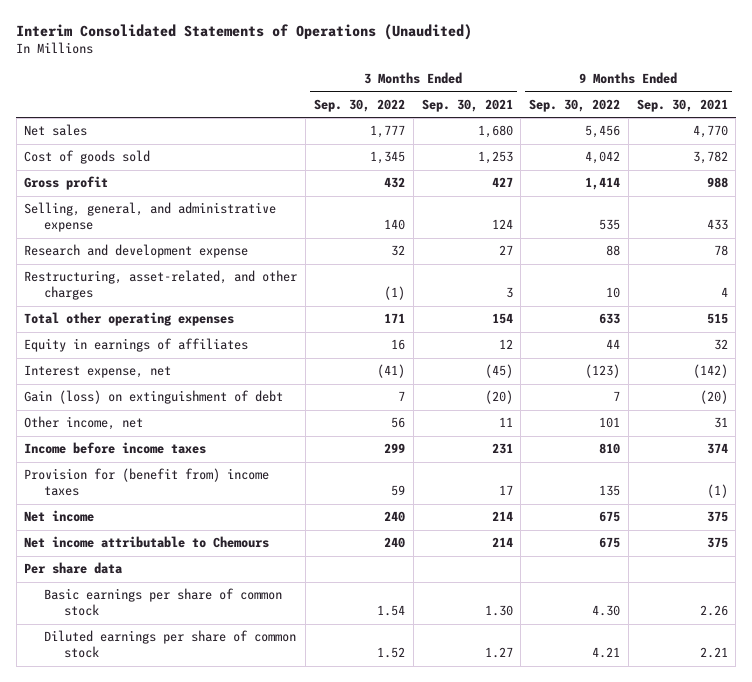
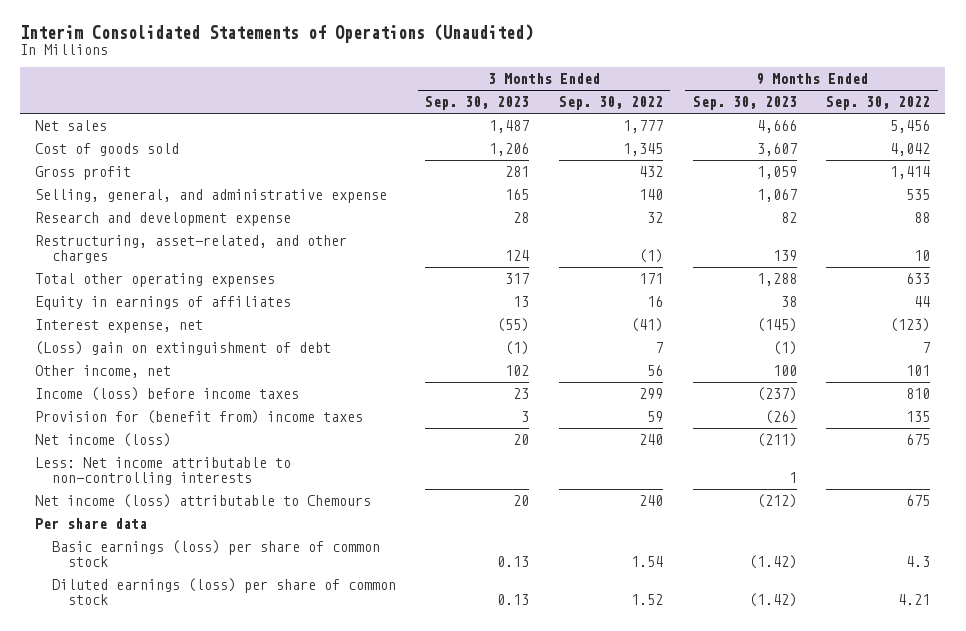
[421,99,513,113] Sep. 30, 2021 -> none
[636,99,728,113] Sep. 30, 2021 -> none
none -> [425,96,530,111] Sep. 30, 2023
none -> [692,96,797,111] Sep. 30, 2023
[24,390,284,405] Gain (loss) on extinguishment of debt -> [35,341,332,356] (Loss) gain on extinguishment of debt
[24,442,207,455] Income before income taxes -> [35,387,300,402] Income (loss) before income taxes
[24,510,95,523] Net income -> [35,433,172,448] Net income (loss)
none -> [35,457,292,485] Less: Net income attributable to non-controlling interests
[24,536,270,549] Net income attributable to Chemours -> [35,494,372,509] Net income (loss) attributable to Chemours
[44,588,283,617] Basic earnings per share of common stock -> [51,540,380,567] Basic earnings (loss) per share of common stock
[592,605,621,617] 4.30 -> [906,555,931,567] 4.3
[44,630,297,659] Diluted earnings per share of common stock -> [51,578,396,605] Diluted earnings (loss) per share of common stock

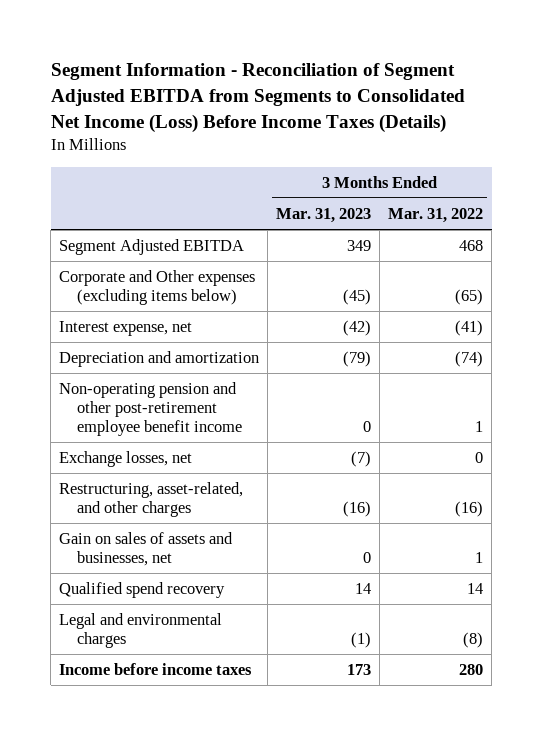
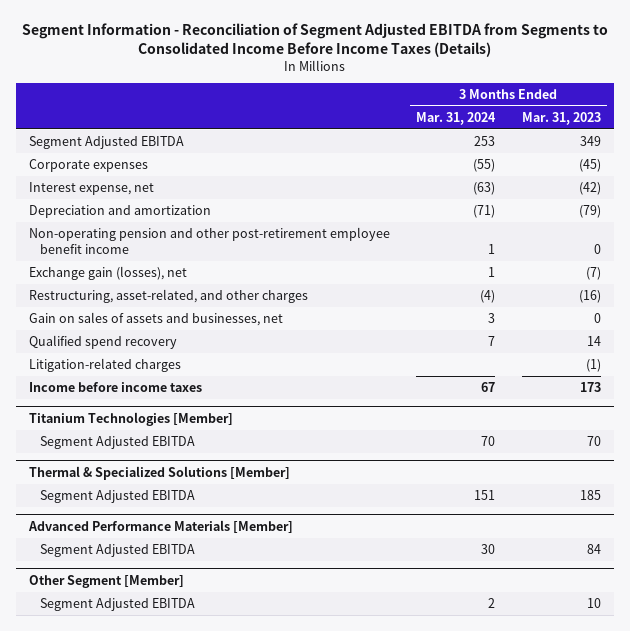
[50,63,465,133] Segment Information - Reconciliation of Segment Adjusted EBITDA from Segments to Consolidated Net Income (Loss) Before Income Taxes (Details) -> [21,22,608,58] Segment Information - Reconciliation of Segment Adjusted EBITDA from Segments to Consolidated Income Before Income Taxes (Details)
[388,207,484,223] Mar. 31, 2022 -> none
none -> [416,111,497,125] Mar. 31, 2024
[59,269,256,306] Corporate and Other expenses (excluding items below) -> none
none -> [28,158,148,172] Corporate expenses
[59,450,193,467] Exchange losses, net -> [28,265,187,280] Exchange gain (losses), net
[59,612,223,649] Legal and environmental charges -> none
none -> [28,357,181,372] Litigation-related charges
none -> [28,411,233,426] Titanium Technologies [Member]
none -> [40,435,196,449] Segment Adjusted EBITDA
none -> [28,465,290,480] Thermal & Specialized Solutions [Member]
none -> [40,489,196,503] Segment Adjusted EBITDA
none -> [27,519,293,533] Advanced Performance Materials [Member]
none -> [40,543,196,557] Segment Adjusted EBITDA
none -> [28,574,184,588] Other Segment [Member]
none -> [40,597,196,611] Segment Adjusted EBITDA

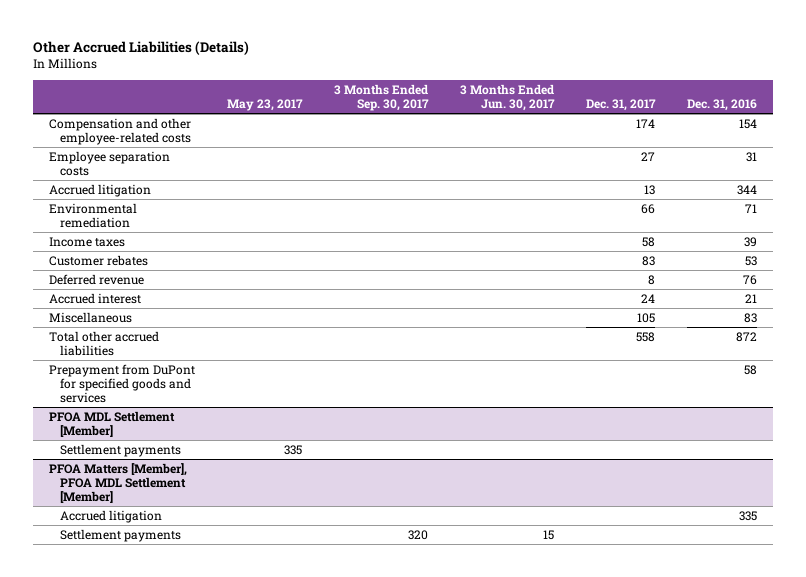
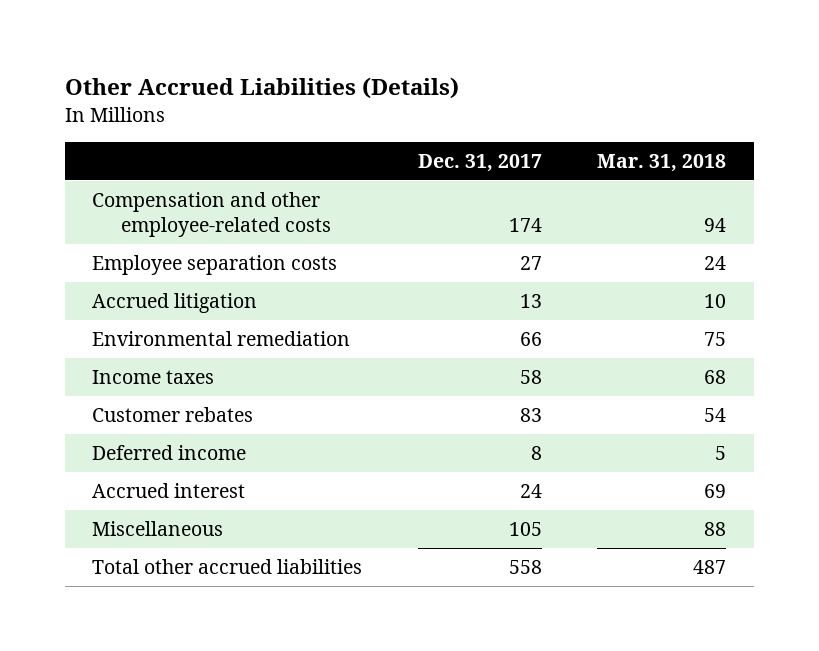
[227,98,304,111] May 23, 2017 -> none
[334,83,430,111] 3 Months Ended Sep. 30, 2017 -> none
[460,83,556,111] 3 Months Ended Jun. 30, 2017 -> none
[687,98,758,111] Dec. 31, 2016 -> none
none -> [597,153,727,172] Mar. 31, 2018
[49,273,145,285] Deferred revenue -> [92,445,247,461] Deferred income
[49,363,196,403] Prepayment from DuPont for specified goods and services -> none
[49,410,176,437] PFOA MDL Settlement [Member] -> none
[59,443,181,457] Settlement payments -> none
[49,462,188,503] PFOA Matters [Member], PFOA MDL Settlement [Member] -> none
[59,509,162,523] Accrued litigation -> none
[59,528,181,542] Settlement payments -> none

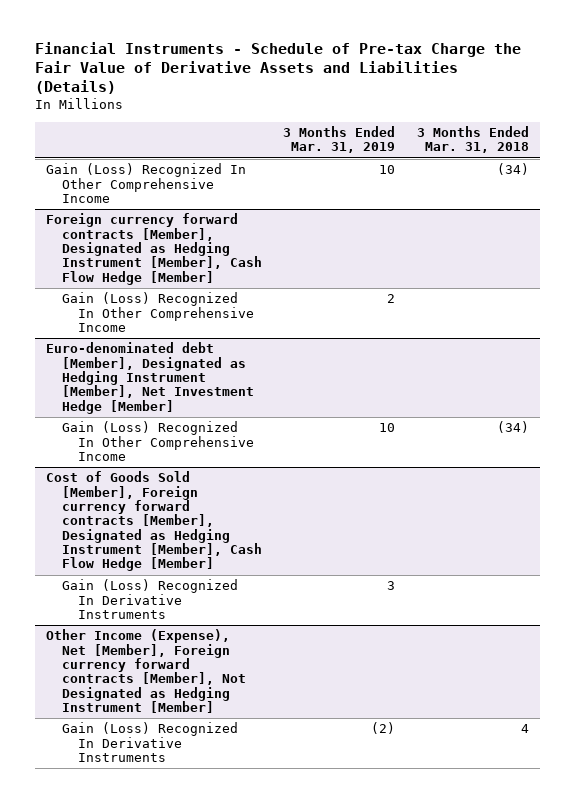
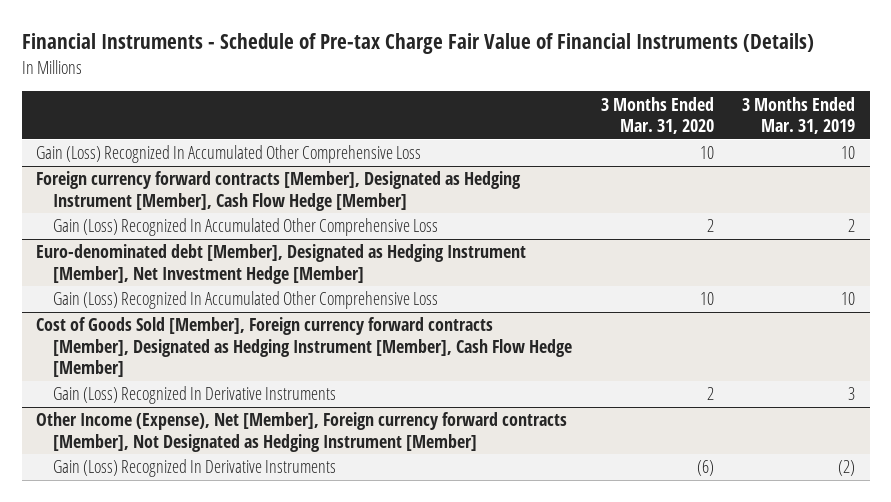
[34,41,521,95] Financial Instruments - Schedule of Pre-tax Charge the Fair Value of Derivative Assets and Liabilities (Details) -> [21,33,814,55] Financial Instruments - Schedule of Pre-tax Charge Fair Value of Financial Instruments (Details)
[417,125,530,154] 3 Months Ended Mar. 31, 2018 -> none
none -> [600,96,714,135] 3 Months Ended Mar. 31, 2020
[45,163,246,204] Gain (Loss) Recognized In Other Comprehensive Income -> [35,145,421,164] Gain (Loss) Recognized In Accumulated Other Comprehensive Loss
[61,292,254,333] Gain (Loss) Recognized In Other Comprehensive Income -> [53,218,439,237] Gain (Loss) Recognized In Accumulated Other Comprehensive Loss
[61,421,254,462] Gain (Loss) Recognized In Other Comprehensive Income -> [53,291,439,310] Gain (Loss) Recognized In Accumulated Other Comprehensive Loss

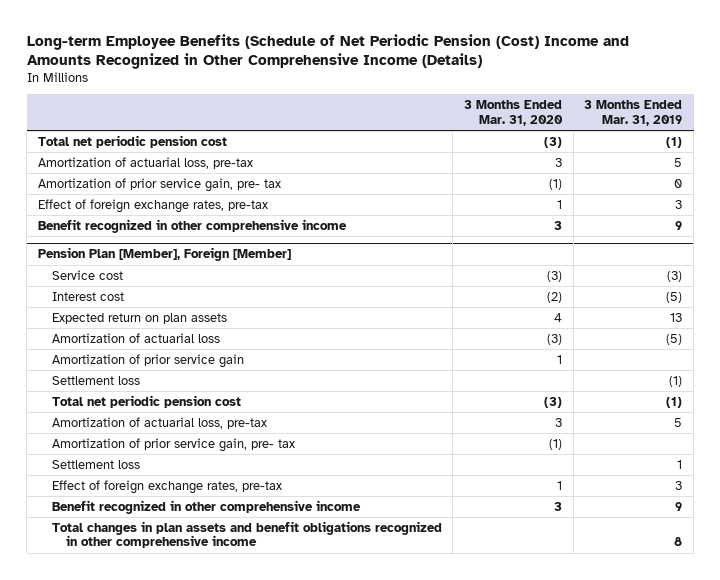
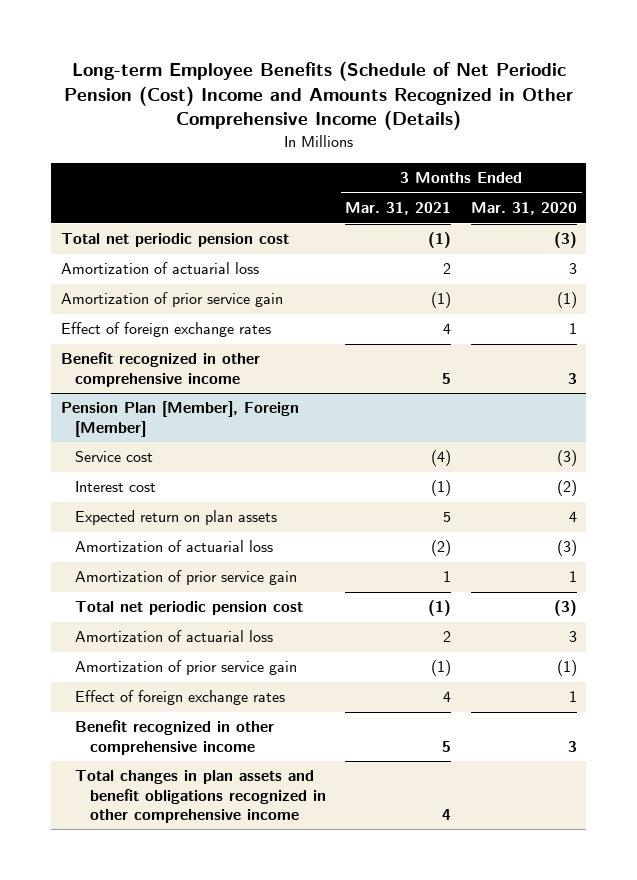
[584,100,683,126] 3 Months Ended Mar. 31, 2019 -> none
none -> [345,202,452,216] Mar. 31, 2021
[37,156,253,169] Amortization of actuarial loss, pre-tax -> [60,262,259,275] Amortization of actuarial loss
[37,177,281,192] Amortization of prior service gain, pre- tax -> [60,292,283,308] Amortization of prior service gain
[37,198,268,213] Effect of foreign exchange rates, pre-tax -> [60,322,271,338] Effect of foreign exchange rates
[51,375,140,385] Settlement loss -> none
[51,459,140,469] Settlement loss -> none
[51,416,267,429] Amortization of actuarial loss, pre-tax -> [75,630,274,643] Amortization of actuarial loss
[51,437,295,452] Amortization of prior service gain, pre- tax -> [75,660,298,676] Amortization of prior service gain
[51,479,282,494] Effect of foreign exchange rates, pre-tax -> [75,690,286,706] Effect of foreign exchange rates

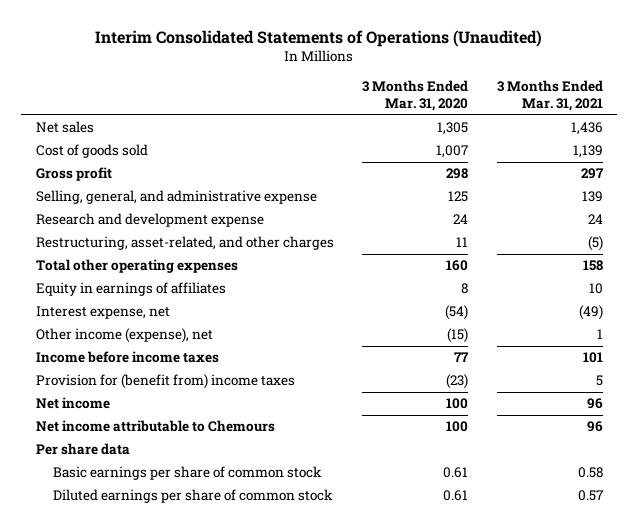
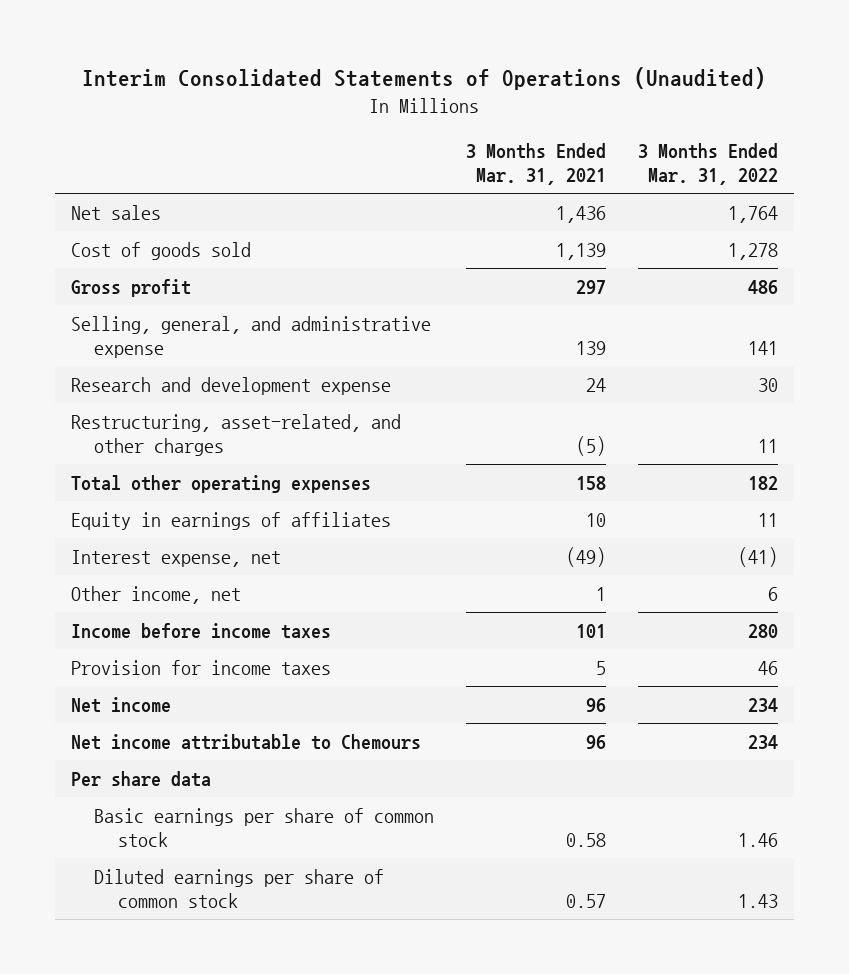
[362,80,469,112] 3 Months Ended Mar. 31, 2020 -> none
none -> [638,142,779,186] 3 Months Ended Mar. 31, 2022
[35,328,213,344] Other income (expense), net -> [70,585,241,604] Other income, net
[35,374,295,390] Provision for (benefit from) income taxes -> [70,659,331,675] Provision for income taxes

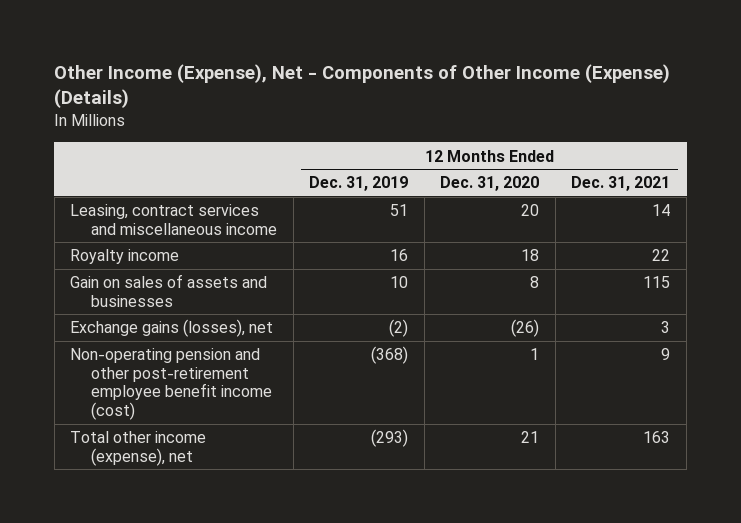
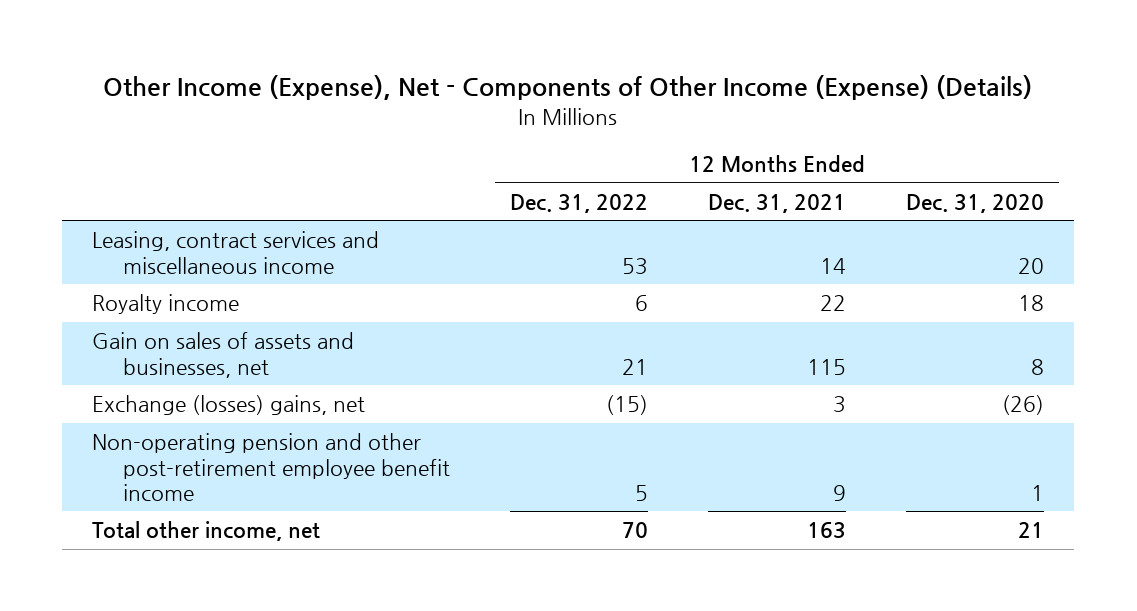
[309,176,409,192] Dec. 31, 2019 -> none
none -> [510,193,649,213] Dec. 31, 2022
[70,274,268,307] Gain on sales of assets and businesses -> [92,332,355,378] Gain on sales of assets and businesses, net
[70,319,274,338] Exchange gains (losses), net -> [92,395,366,416] Exchange (losses) gains, net
[70,348,272,421] Non-operating pension and other post-retirement employee benefit income (cost) -> [92,433,451,501] Non-operating pension and other post-retirement employee benefit income
[70,431,207,466] Total other income (expense), net -> [92,521,321,542] Total other income, net

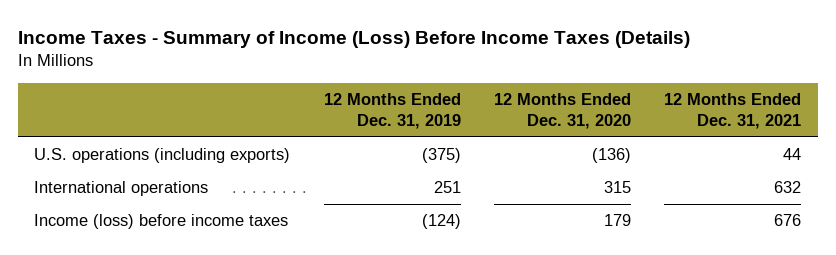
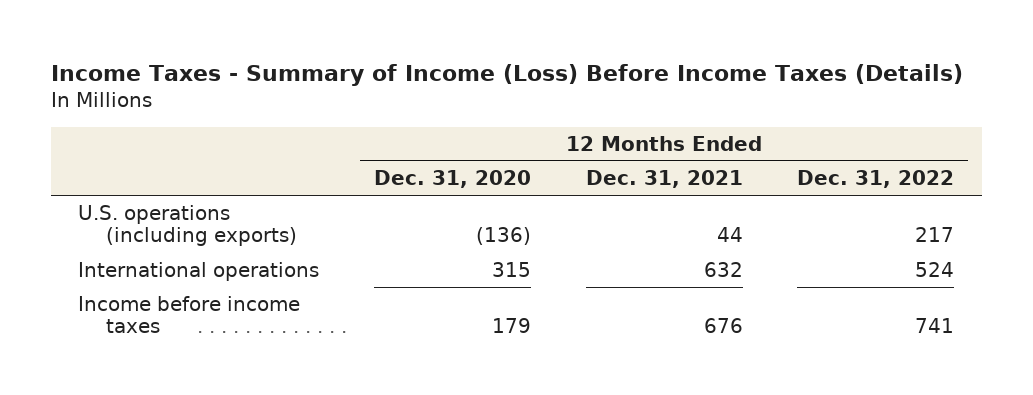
[323,93,461,130] 12 Months Ended Dec. 31, 2019 -> none
none -> [797,170,955,189] Dec. 31, 2022
[34,214,289,230] Income (loss) before income taxes -> [78,296,301,334] Income before income taxes

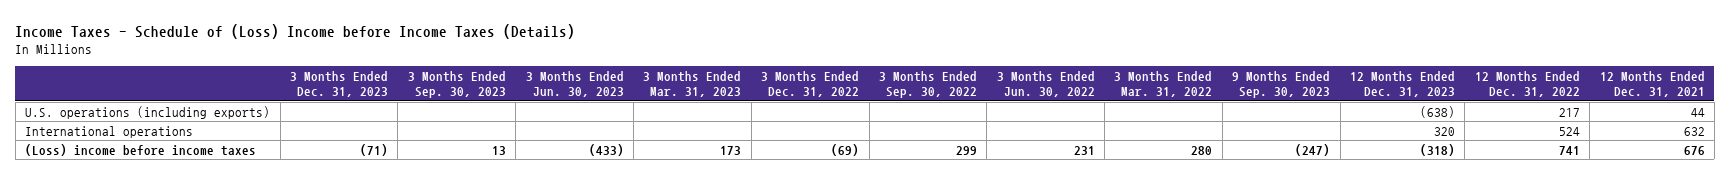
[51,64,964,87] Income Taxes - Summary of Income (Loss) Before Income Taxes (Details) -> [15,23,576,39] Income Taxes - Schedule of (Loss) Income before Income Taxes (Details)
[374,170,532,189] Dec. 31, 2020 -> none
none -> [290,70,389,98] 3 Months Ended Dec. 31, 2023
none -> [407,70,506,99] 3 Months Ended Sep. 30, 2023
none -> [525,70,624,98] 3 Months Ended Jun. 30, 2023
none -> [643,70,742,98] 3 Months Ended Mar. 31, 2023
none -> [761,70,860,98] 3 Months Ended Dec. 31, 2022
none -> [878,70,977,99] 3 Months Ended Sep. 30, 2022
none -> [996,70,1095,98] 3 Months Ended Jun. 30, 2022
none -> [1114,70,1213,98] 3 Months Ended Mar. 31, 2022
none -> [1232,70,1331,99] 9 Months Ended Sep. 30, 2023
none -> [1350,70,1456,98] 12 Months Ended Dec. 31, 2023
[78,296,301,334] Income before income taxes -> [25,143,257,156] (Loss) income before income taxes

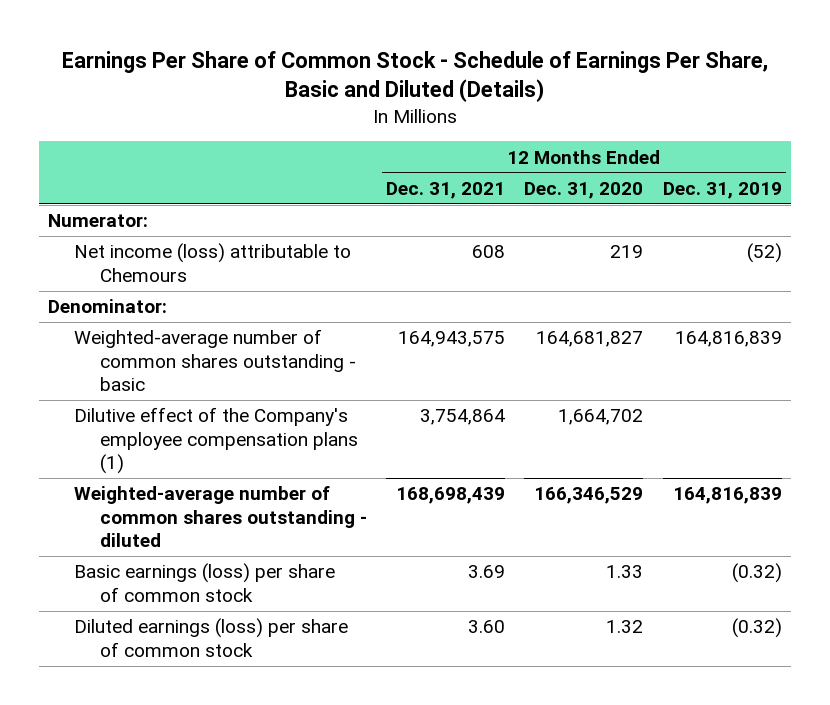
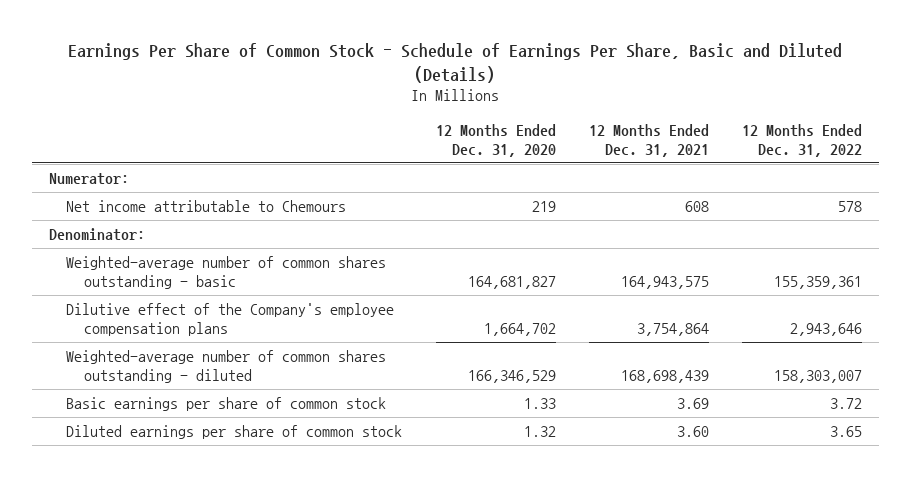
[662,181,782,199] Dec. 31, 2019 -> none
none -> [742,123,863,157] 12 Months Ended Dec. 31, 2022
[74,243,352,282] Net income (loss) attributable to Chemours -> [66,199,347,212] Net income attributable to Chemours
[74,407,359,475] Dilutive effect of the Company's employee compensation plans (1) -> [66,302,395,336] Dilutive effect of the Company's employee compensation plans
[74,563,336,602] Basic earnings (loss) per share of common stock -> [66,396,387,411] Basic earnings per share of common stock
[74,618,349,657] Diluted earnings (loss) per share of common stock -> [66,424,403,439] Diluted earnings per share of common stock

